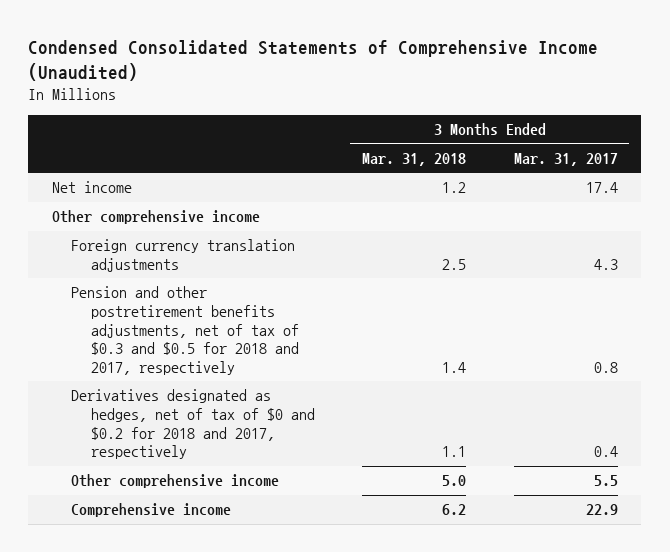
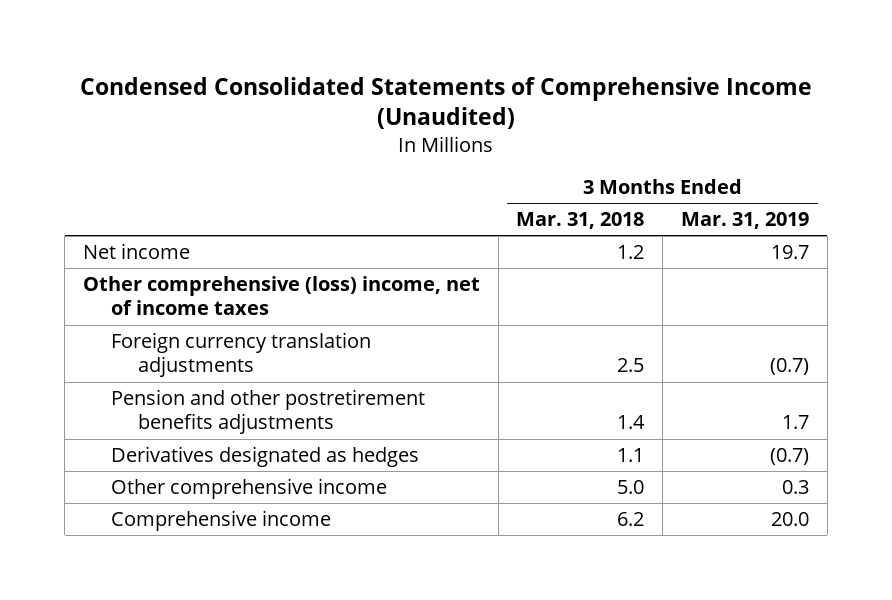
[513,153,618,167] Mar. 31, 2017 -> none
none -> [680,212,809,230] Mar. 31, 2019
[52,210,261,225] Other comprehensive income -> [82,275,480,316] Other comprehensive (loss) income, net of income taxes
[71,286,299,375] Pension and other postretirement benefits adjustments, net of tax of $0.3 and $0.5 for 2018 and 2017, respectively -> [110,388,425,435] Pension and other postretirement benefits adjustments
[71,389,315,460] Derivatives designated as hedges, net of tax of $0 and $0.2 for 2018 and 2017, respectively -> [110,445,419,467] Derivatives designated as hedges

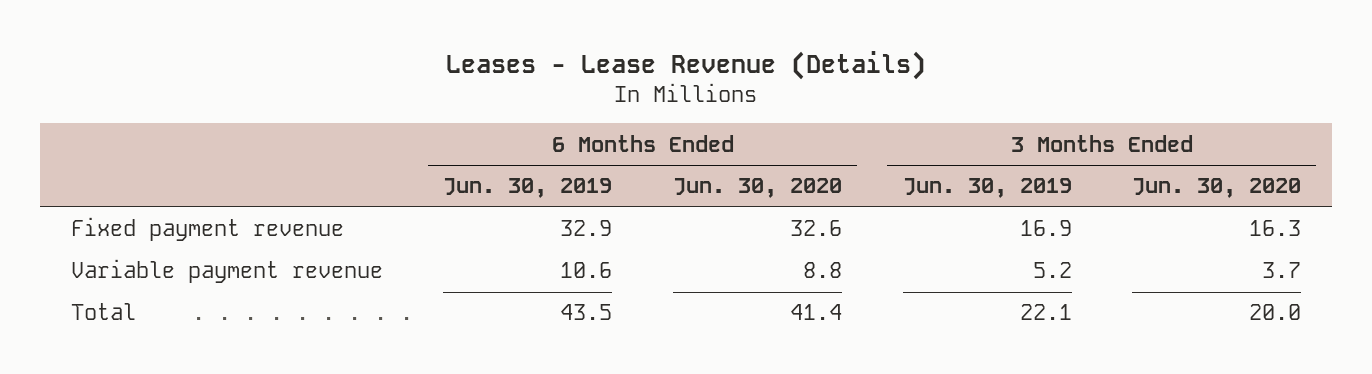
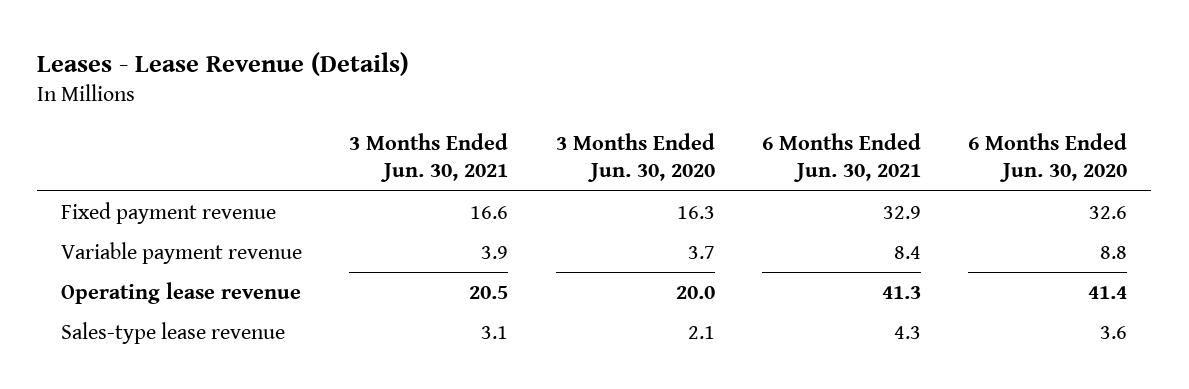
[443,178,613,199] Jun. 30, 2019 -> none
[902,178,1072,199] Jun. 30, 2019 -> none
none -> [349,133,509,183] 3 Months Ended Jun. 30, 2021
none -> [762,133,922,183] 6 Months Ended Jun. 30, 2021
[70,303,136,321] Total -> [61,281,302,304] Operating lease revenue
none -> [61,321,286,344] Sales-type lease revenue

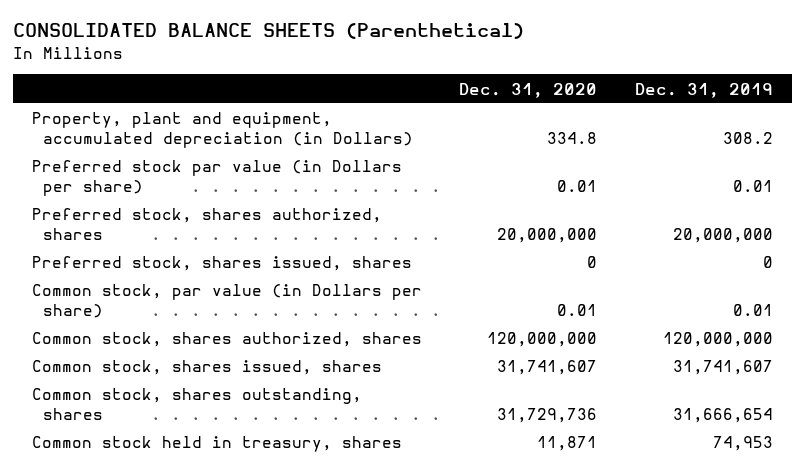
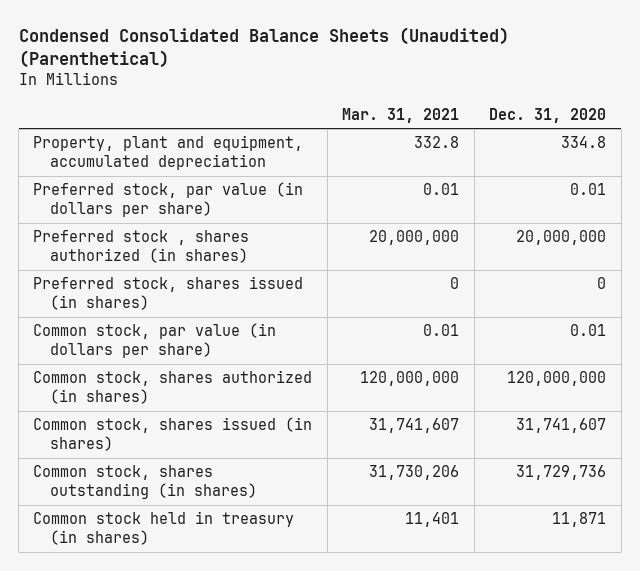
[12,23,524,40] CONSOLIDATED BALANCE SHEETS (Parenthetical) -> [18,26,509,69] Condensed Consolidated Balance Sheets (Unaudited) (Parenthetical)
[634,82,773,98] Dec. 31, 2019 -> none
none -> [342,107,460,123] Mar. 31, 2021
[31,112,414,149] Property, plant and equipment, accumulated depreciation (in Dollars) -> [33,135,304,171] Property, plant and equipment, accumulated depreciation
[31,160,402,197] Preferred stock par value (in Dollars per share) -> [33,182,304,218] Preferred stock, par value (in dollars per share)
[31,208,382,241] Preferred stock, shares authorized, shares -> [33,230,250,264] Preferred stock , shares authorized (in shares)
[31,256,412,272] Preferred stock, shares issued, shares -> [33,276,304,311] Preferred stock, shares issued (in shares)
[31,284,422,319] Common stock, par value (in Dollars per share) -> [33,323,277,359] Common stock, par value (in dollars per share)
[31,332,422,348] Common stock, shares authorized, shares -> [33,370,313,405] Common stock, shares authorized (in shares)
[31,360,382,376] Common stock, shares issued, shares -> [33,417,313,452] Common stock, shares issued (in shares)
[31,388,362,421] Common stock, shares outstanding, shares -> [33,465,258,500] Common stock, shares outstanding (in shares)
[31,436,402,453] Common stock held in treasury, shares -> [33,511,295,546] Common stock held in treasury (in shares)

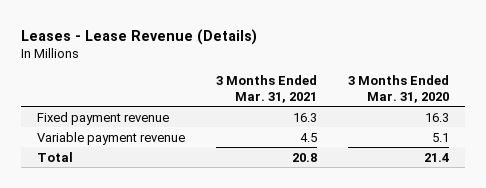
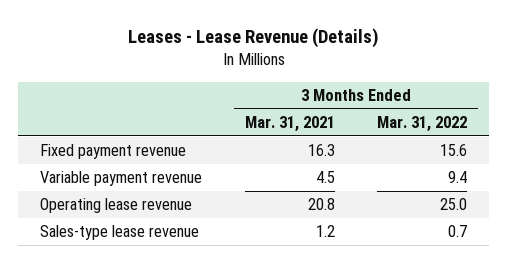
[348,75,450,103] 3 Months Ended Mar. 31, 2020 -> none
none -> [377,115,468,132] Mar. 31, 2022
[36,151,73,162] Total -> [39,198,192,214] Operating lease revenue
none -> [39,225,199,241] Sales-type lease revenue

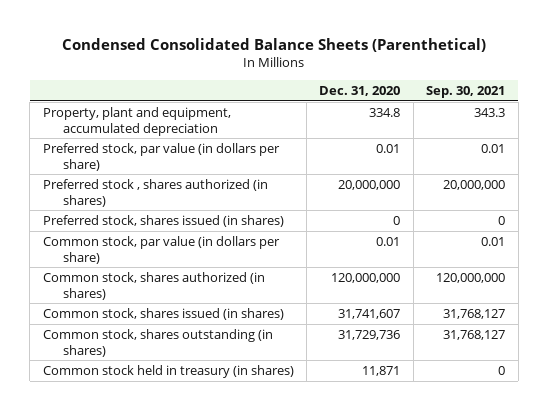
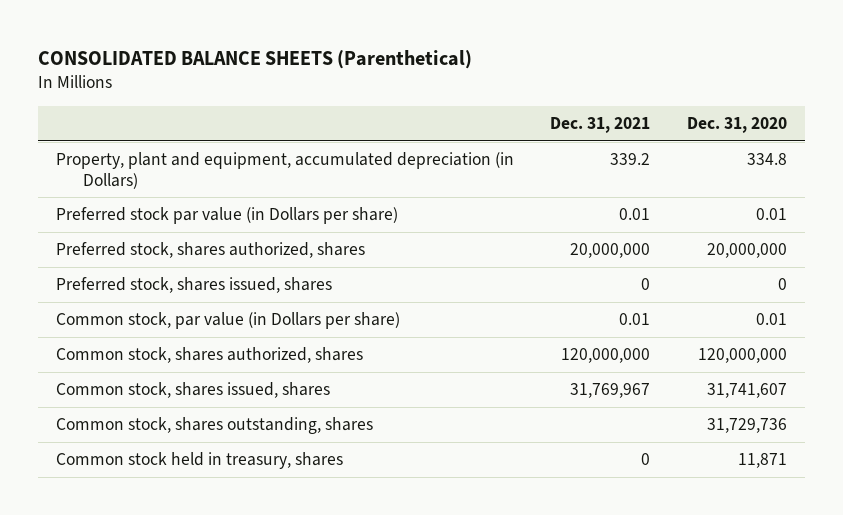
[61,37,486,52] Condensed Consolidated Balance Sheets (Parenthetical) -> [37,49,472,69] CONSOLIDATED BALANCE SHEETS (Parenthetical)
[426,86,506,99] Sep. 30, 2021 -> none
none -> [550,117,651,134] Dec. 31, 2021
[42,106,231,136] Property, plant and equipment, accumulated depreciation -> [55,152,514,189] Property, plant and equipment, accumulated depreciation (in Dollars)
[42,142,280,171] Preferred stock, par value (in dollars per share) -> [55,207,398,225] Preferred stock par value (in Dollars per share)
[42,178,268,207] Preferred stock , shares authorized (in shares) -> [55,242,365,259] Preferred stock, shares authorized, shares
[42,214,284,227] Preferred stock, shares issued (in shares) -> [55,277,332,294] Preferred stock, shares issued, shares
[42,235,280,264] Common stock, par value (in dollars per share) -> [55,312,400,330] Common stock, par value (in Dollars per share)
[42,271,265,300] Common stock, shares authorized (in shares) -> [55,347,363,364] Common stock, shares authorized, shares
[42,307,284,320] Common stock, shares issued (in shares) -> [55,382,330,399] Common stock, shares issued, shares
[42,328,273,357] Common stock, shares outstanding (in shares) -> [55,417,373,435] Common stock, shares outstanding, shares
[42,364,294,378] Common stock held in treasury (in shares) -> [55,452,343,470] Common stock held in treasury, shares

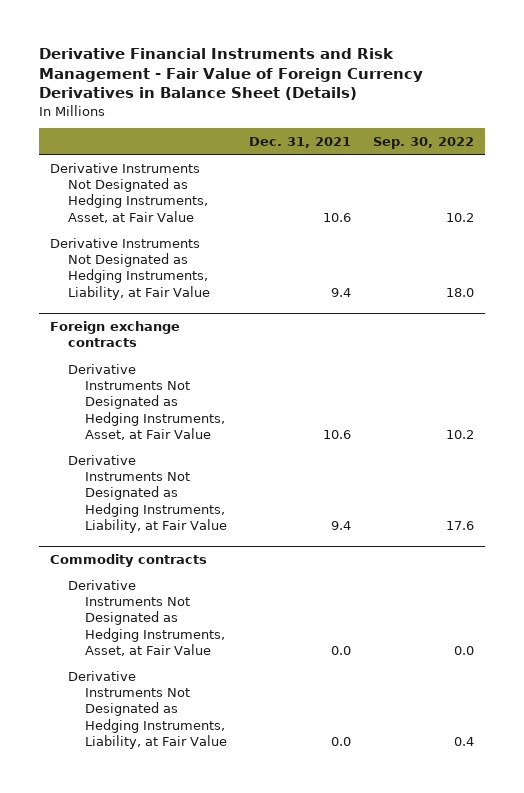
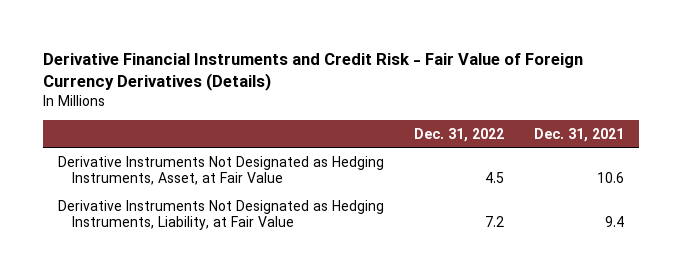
[39,47,424,101] Derivative Financial Instruments and Risk Management - Fair Value of Foreign Currency Derivatives in Balance Sheet (Details) -> [42,52,583,91] Derivative Financial Instruments and Credit Risk - Fair Value of Foreign Currency Derivatives (Details)
[372,137,474,150] Sep. 30, 2022 -> none
none -> [413,127,504,142] Dec. 31, 2022
[49,320,180,348] Foreign exchange contracts -> none
[67,363,226,441] Derivative Instruments Not Designated as Hedging Instruments, Asset, at Fair Value -> none
[67,454,228,534] Derivative Instruments Not Designated as Hedging Instruments, Liability, at Fair Value -> none
[49,553,207,567] Commodity contracts -> none
[67,579,226,657] Derivative Instruments Not Designated as Hedging Instruments, Asset, at Fair Value -> none
[67,670,228,750] Derivative Instruments Not Designated as Hedging Instruments, Liability, at Fair Value -> none

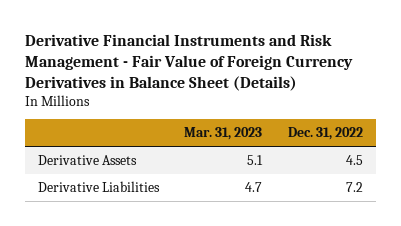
[42,52,583,91] Derivative Financial Instruments and Credit Risk - Fair Value of Foreign Currency Derivatives (Details) -> [24,33,353,91] Derivative Financial Instruments and Risk Management - Fair Value of Foreign Currency Derivatives in Balance Sheet (Details)
[534,127,625,142] Dec. 31, 2021 -> none
none -> [184,127,263,141] Mar. 31, 2023
[57,155,384,186] Derivative Instruments Not Designated as Hedging Instruments, Asset, at Fair Value -> [37,155,137,166] Derivative Assets
[57,199,384,231] Derivative Instruments Not Designated as Hedging Instruments, Liability, at Fair Value -> [37,181,160,193] Derivative Liabilities

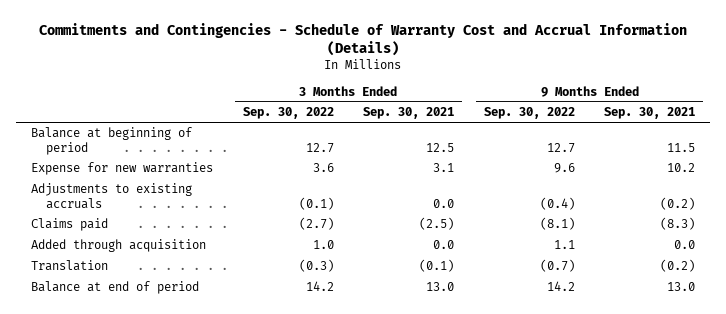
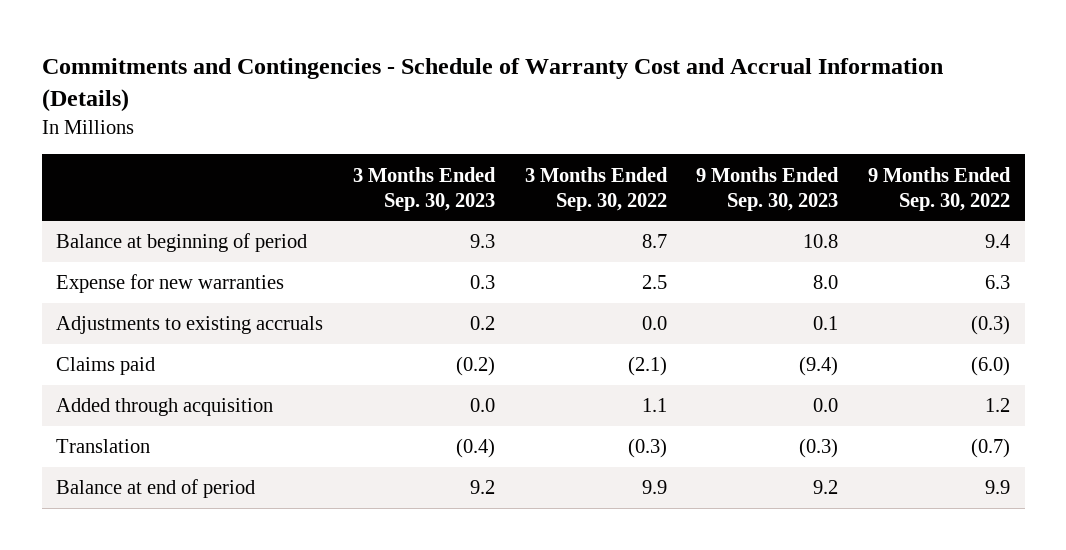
[363,107,455,120] Sep. 30, 2021 -> none
[604,107,696,120] Sep. 30, 2021 -> none
none -> [353,166,497,211] 3 Months Ended Sep. 30, 2023
none -> [696,166,840,211] 9 Months Ended Sep. 30, 2023
[305,142,334,153] 12.7 -> [641,234,667,249] 8.7
[546,142,575,153] 12.7 -> [984,234,1010,249] 9.4
[312,163,334,173] 3.6 -> [641,275,667,290] 2.5
[553,163,575,174] 9.6 -> [984,275,1010,290] 6.3
[298,196,334,210] (0.1) -> [641,316,667,331] 0.0
[539,196,575,210] (0.4) -> [970,315,1010,336] (0.3)
[298,217,334,231] (2.7) -> [627,356,667,377] (2.1)
[539,217,575,231] (8.1) -> [970,356,1010,377] (6.0)
[312,240,334,250] 1.0 -> [641,398,667,413] 1.1
[553,240,575,250] 1.1 -> [984,398,1010,413] 1.2
[305,281,334,292] 14.2 -> [641,480,667,495] 9.9
[546,281,575,292] 14.2 -> [984,480,1010,495] 9.9

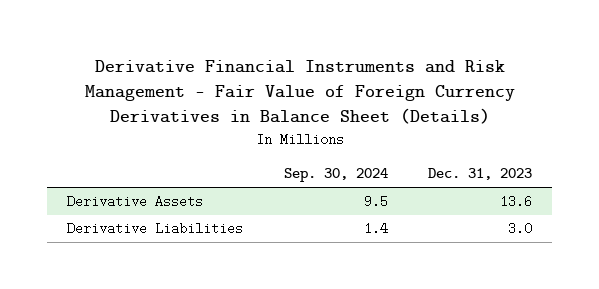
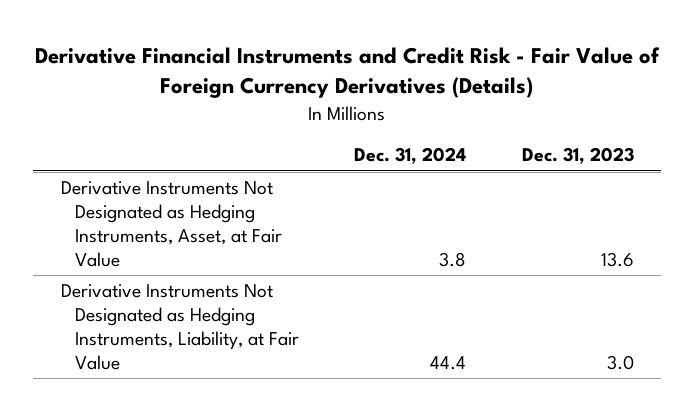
[84,60,515,125] Derivative Financial Instruments and Risk Management - Fair Value of Foreign Currency Derivatives in Balance Sheet (Details) -> [35,47,661,99] Derivative Financial Instruments and Credit Risk - Fair Value of Foreign Currency Derivatives (Details)
[283,168,388,183] Sep. 30, 2024 -> none
none -> [354,147,467,165] Dec. 31, 2024
[67,195,204,209] Derivative Assets -> [60,181,283,268] Derivative Instruments Not Designated as Hedging Instruments, Asset, at Fair Value
[67,222,244,236] Derivative Liabilities -> [60,284,300,371] Derivative Instruments Not Designated as Hedging Instruments, Liability, at Fair Value

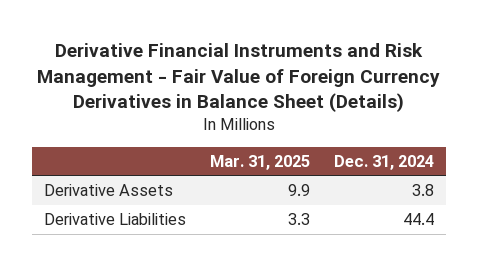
[35,47,661,99] Derivative Financial Instruments and Credit Risk - Fair Value of Foreign Currency Derivatives (Details) -> [36,43,440,113] Derivative Financial Instruments and Risk Management - Fair Value of Foreign Currency Derivatives in Balance Sheet (Details)
[521,147,634,165] Dec. 31, 2023 -> none
none -> [209,154,310,170] Mar. 31, 2025
[60,181,283,268] Derivative Instruments Not Designated as Hedging Instruments, Asset, at Fair Value -> [43,184,173,197] Derivative Assets
[60,284,300,371] Derivative Instruments Not Designated as Hedging Instruments, Liability, at Fair Value -> [43,213,186,226] Derivative Liabilities

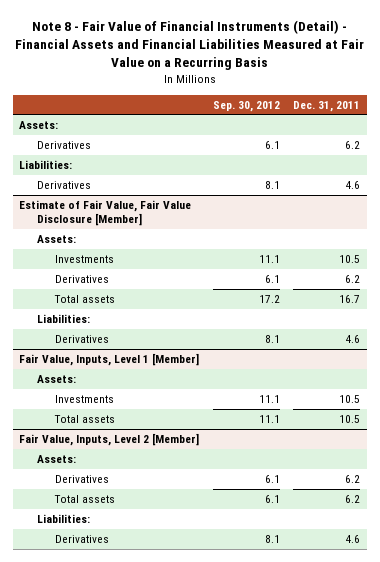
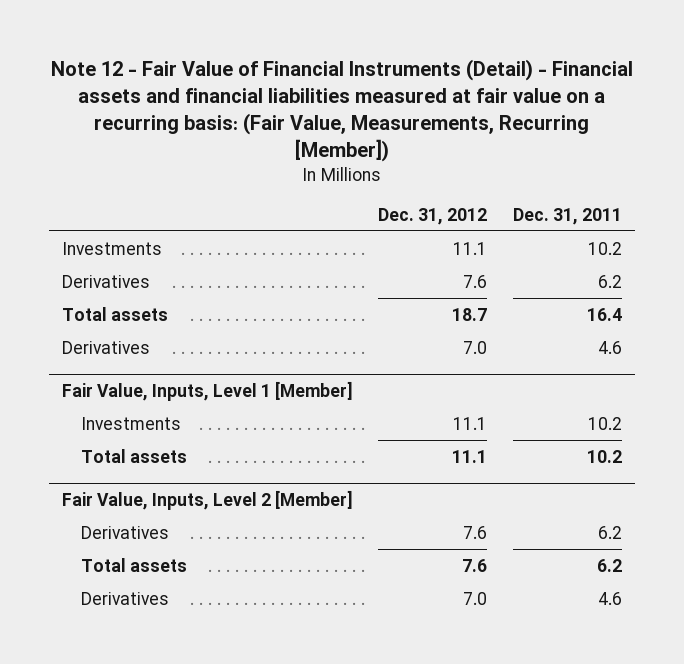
[14,19,364,71] Note 8 - Fair Value of Financial Instruments (Detail) - Financial Assets and Financial Liabilities Measured at Fair Value on a Recurring Basis -> [50,58,633,162] Note 12 - Fair Value of Financial Instruments (Detail) - Financial assets and financial liabilities measured at fair value on a recurring basis: (Fair Value, Measurements, Recurring [Member])
[212,100,280,112] Sep. 30, 2012 -> none
none -> [378,207,488,225] Dec. 31, 2012
[19,120,59,129] Assets: -> none
[37,140,92,149] Derivatives -> none
[19,159,73,169] Liabilities: -> none
[37,180,92,189] Derivatives -> none
[19,199,192,227] Estimate of Fair Value, Fair Value Disclosure [Member] -> none
[37,234,77,243] Assets: -> none
[339,254,361,263] 10.5 -> [587,241,622,255] 10.2
[37,313,91,323] Liabilities: -> none
[339,294,361,303] 16.7 -> [586,307,622,321] 16.4
[37,374,77,383] Assets: -> none
[339,394,361,403] 10.5 -> [587,416,622,430] 10.2
[339,414,361,423] 10.5 -> [586,449,622,463] 10.2
[37,454,77,463] Assets: -> none
[37,513,91,523] Liabilities: -> none

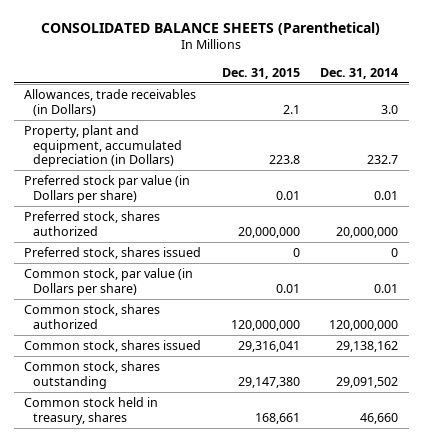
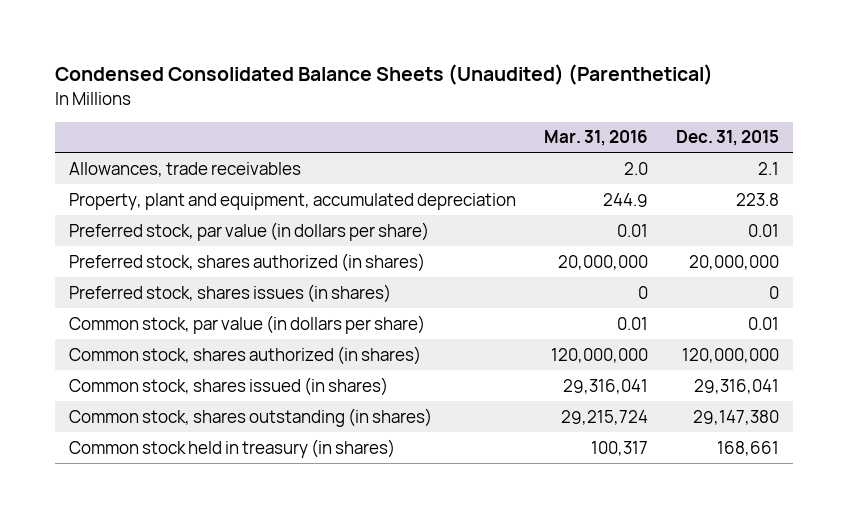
[41,21,381,35] CONSOLIDATED BALANCE SHEETS (Parenthetical) -> [54,64,713,86] Condensed Consolidated Balance Sheets (Unaudited) (Parenthetical)
[320,67,399,79] Dec. 31, 2014 -> none
none -> [543,130,648,147] Mar. 31, 2016
[24,89,197,116] Allowances, trade receivables (in Dollars) -> [68,161,301,177] Allowances, trade receivables
[24,125,182,168] Property, plant and equipment, accumulated depreciation (in Dollars) -> [68,192,516,210] Property, plant and equipment, accumulated depreciation
[24,175,191,203] Preferred stock par value (in Dollars per share) -> [68,221,429,241] Preferred stock, par value (in dollars per share)
[24,211,161,236] Preferred stock, shares authorized -> [68,252,425,272] Preferred stock, shares authorized (in shares)
[24,247,202,260] Preferred stock, shares issued -> [68,283,391,303] Preferred stock, shares issues (in shares)
[24,268,194,296] Common stock, par value (in Dollars per share) -> [68,314,425,334] Common stock, par value (in dollars per share)
[24,304,161,329] Common stock, shares authorized -> [68,345,421,365] Common stock, shares authorized (in shares)
[24,340,202,353] Common stock, shares issued -> [68,376,388,396] Common stock, shares issued (in shares)
[24,361,161,389] Common stock, shares outstanding -> [68,407,432,427] Common stock, shares outstanding (in shares)
[24,397,159,425] Common stock held in treasury, shares -> [68,438,395,458] Common stock held in treasury (in shares)

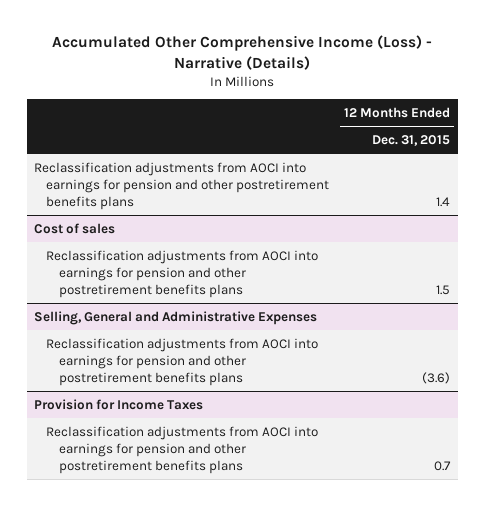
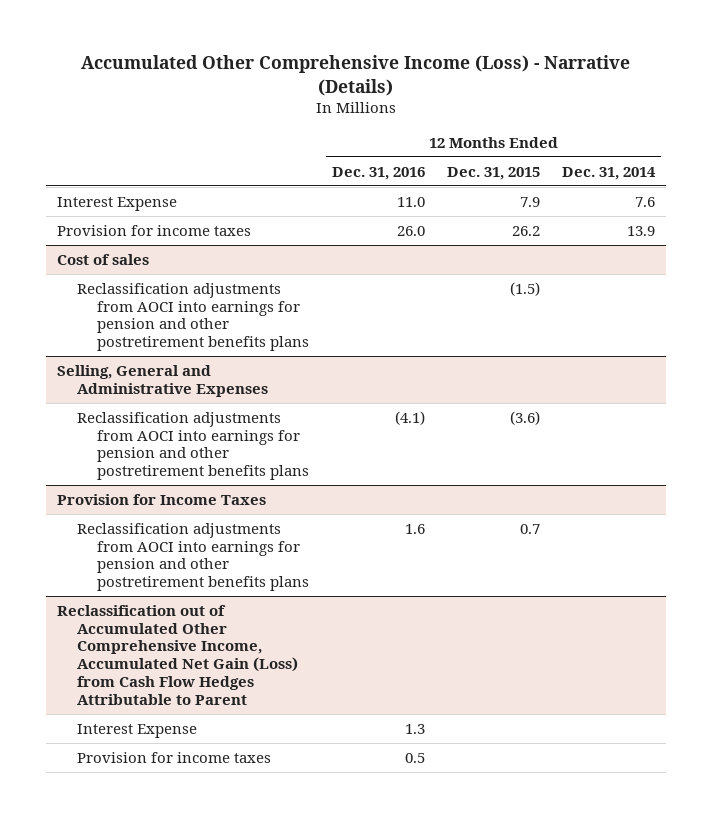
none -> [331,166,425,180] Dec. 31, 2016
none -> [562,166,657,180] Dec. 31, 2014
[34,161,330,211] Reclassification adjustments from AOCI into earnings for pension and other postretirement benefits plans -> none
none -> [57,196,178,211] Interest Expense
none -> [57,224,252,236] Provision for income taxes
[436,285,451,296] 1.5 -> [510,281,541,296] (1.5)
none -> [57,604,299,705] Reclassification out of Accumulated Other Comprehensive Income, Accumulated Net Gain (Loss) from Cash Flow Hedges Attributable to Parent
none -> [77,723,198,738] Interest Expense
none -> [77,751,272,763] Provision for income taxes

